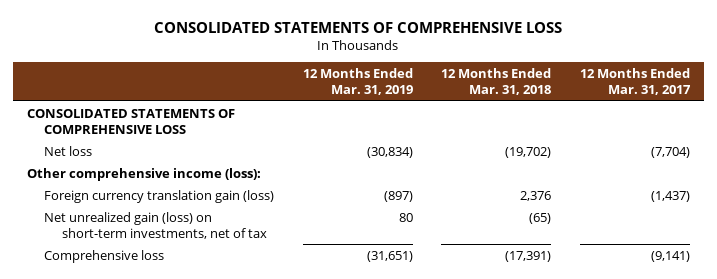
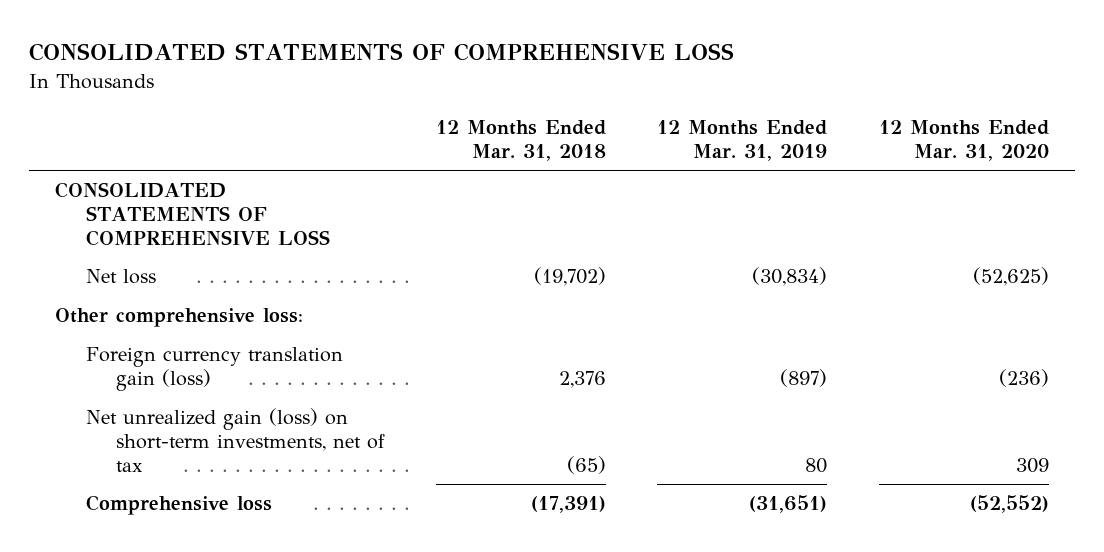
[579,68,691,96] 12 Months Ended Mar. 31, 2017 -> none
none -> [878,120,1049,161] 12 Months Ended Mar. 31, 2020
[27,167,262,181] Other comprehensive income (loss): -> [55,308,304,328] Other comprehensive loss:

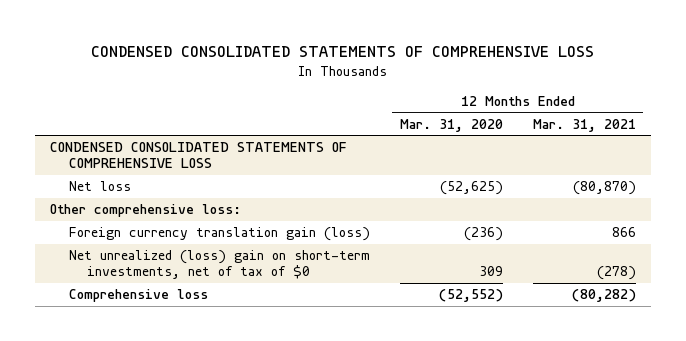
[29,43,735,62] CONSOLIDATED STATEMENTS OF COMPREHENSIVE LOSS -> [90,45,594,57] CONDENSED CONSOLIDATED STATEMENTS OF COMPREHENSIVE LOSS
[435,120,606,161] 12 Months Ended Mar. 31, 2018 -> none
[657,120,828,161] 12 Months Ended Mar. 31, 2019 -> none
none -> [532,118,636,132] Mar. 31, 2021
[55,182,330,246] CONSOLIDATED STATEMENTS OF COMPREHENSIVE LOSS -> [50,142,348,169] CONDENSED CONSOLIDATED STATEMENTS OF COMPREHENSIVE LOSS
[85,408,386,472] Net unrealized gain (loss) on short-term investments, net of tax -> [68,250,370,280] Net unrealized (loss) gain on short-term investments, net of tax of $0

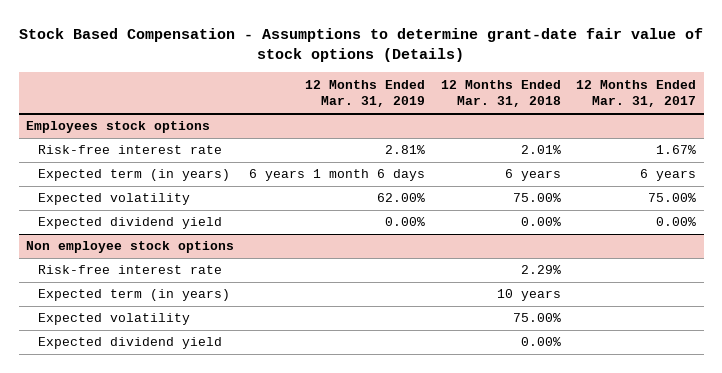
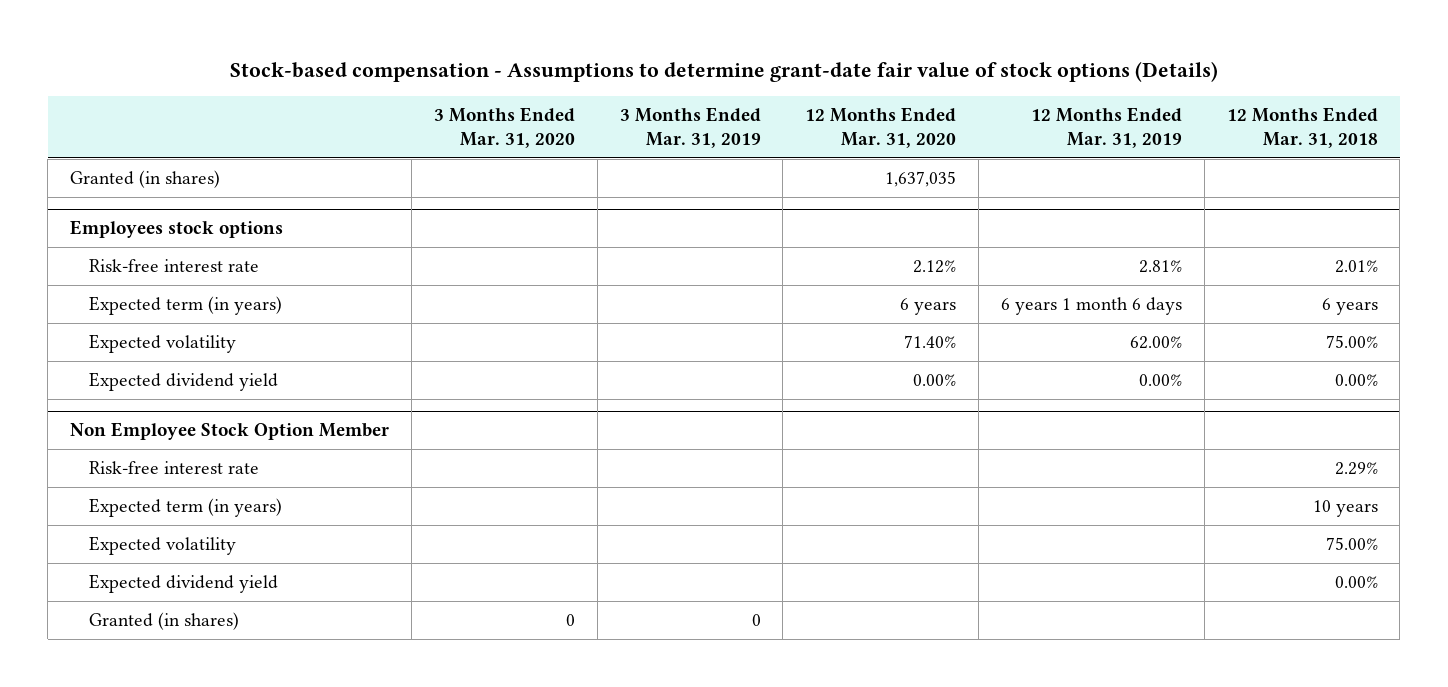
[19,27,704,63] Stock Based Compensation - Assumptions to determine grant-date fair value of stock options (Details) -> [229,61,1218,83] Stock-based compensation - Assumptions to determine grant-date fair value of stock options (Details)
[575,79,696,108] 12 Months Ended Mar. 31, 2017 -> none
none -> [433,107,575,149] 3 Months Ended Mar. 31, 2020
none -> [619,107,761,149] 3 Months Ended Mar. 31, 2019
none -> [805,107,957,149] 12 Months Ended Mar. 31, 2020
none -> [70,170,221,189] Granted (in shares)
[26,241,235,254] Non employee stock options -> [70,422,390,441] Non Employee Stock Option Member
none -> [89,612,240,631] Granted (in shares)

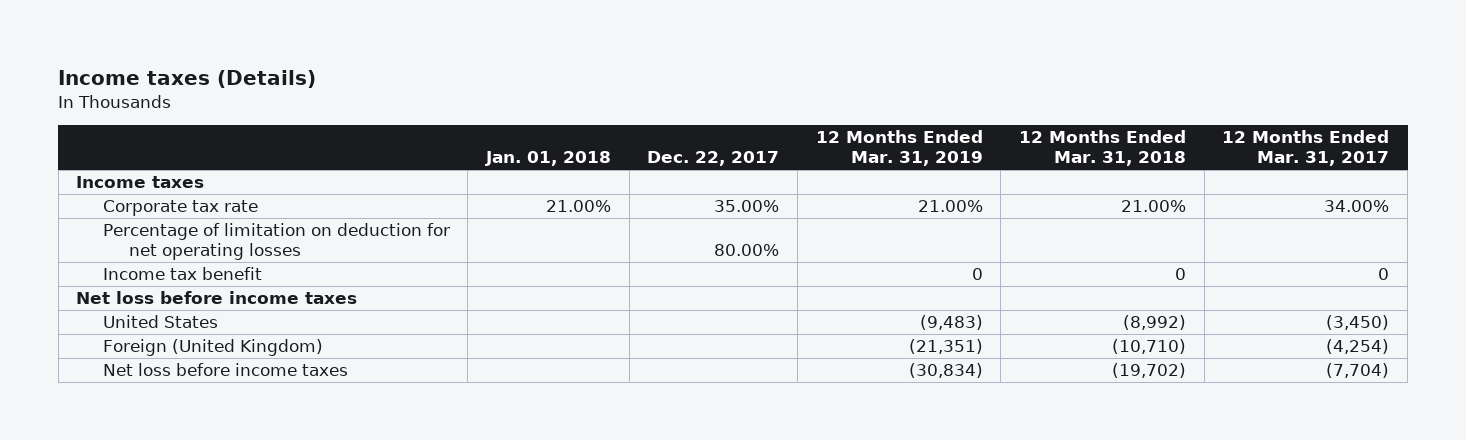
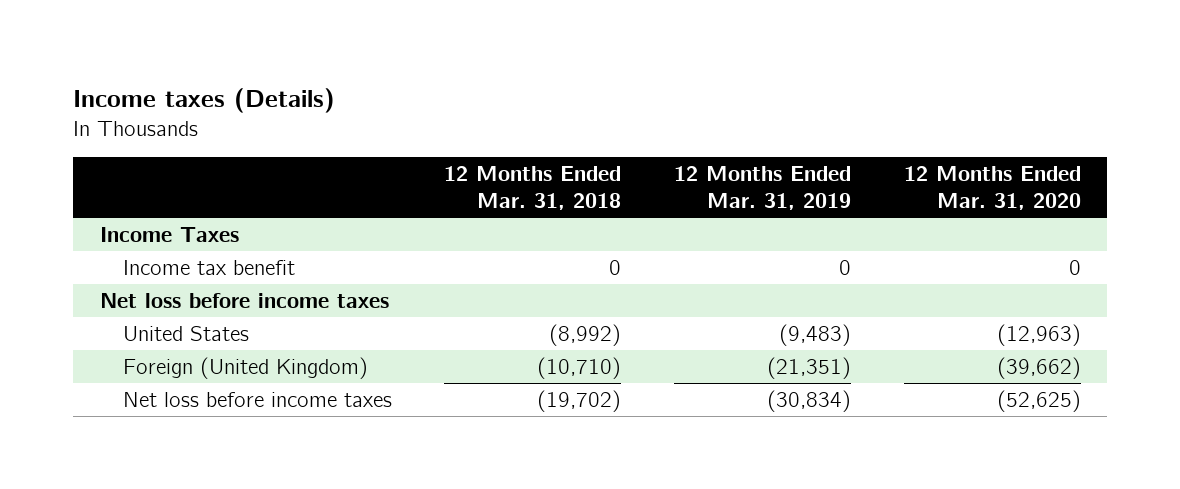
[484,151,611,167] Jan. 01, 2018 -> none
[647,151,780,167] Dec. 22, 2017 -> none
[1222,130,1390,167] 12 Months Ended Mar. 31, 2017 -> none
none -> [903,165,1081,211] 12 Months Ended Mar. 31, 2020
[102,200,258,217] Corporate tax rate -> none
[102,223,450,261] Percentage of limitation on deduction for net operating losses -> none
[76,176,205,189] Income taxes -> [99,226,239,242] Income Taxes

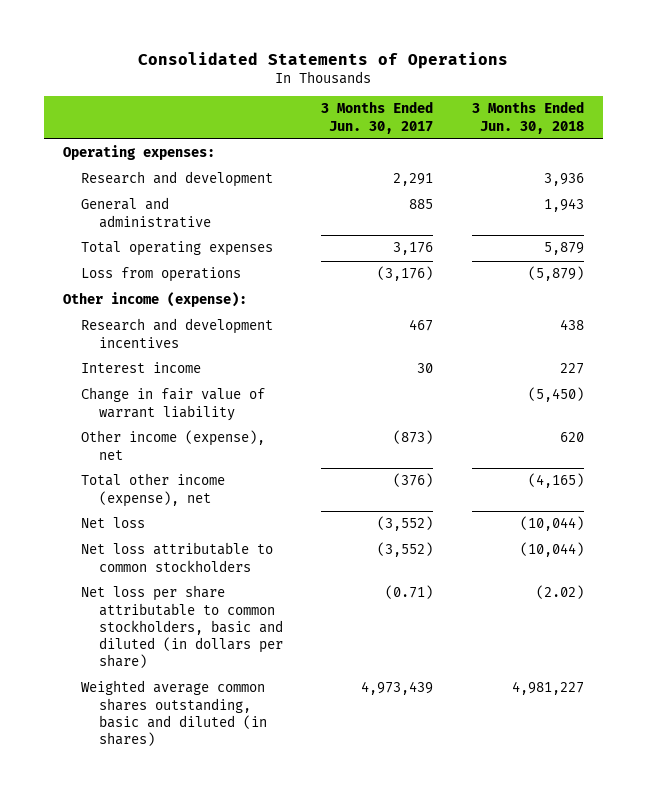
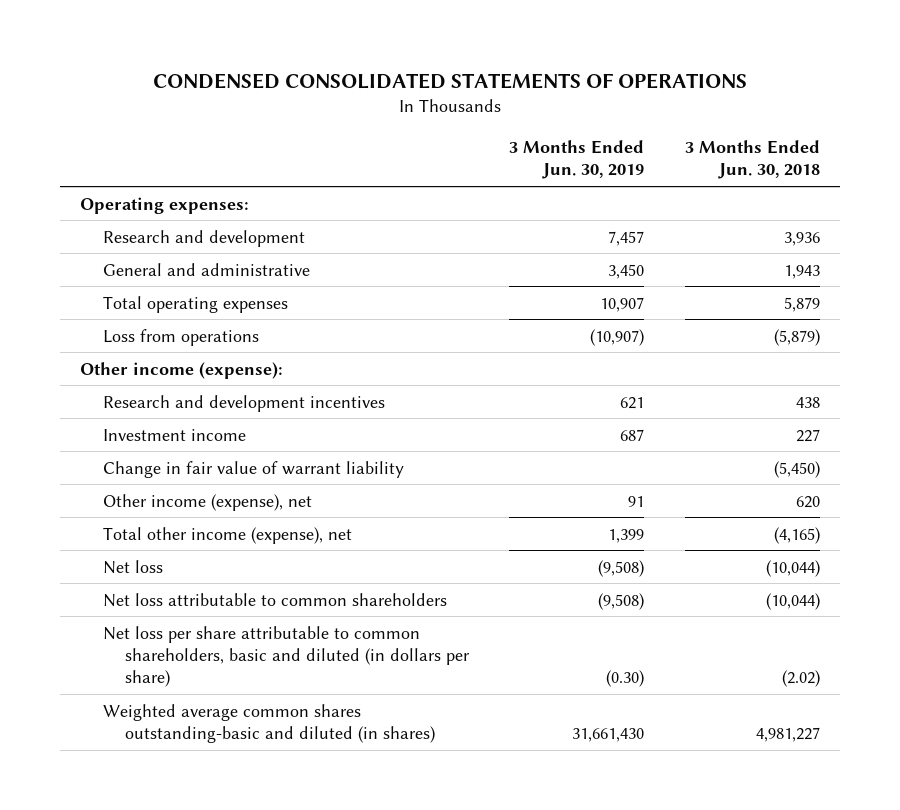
[138,51,509,69] Consolidated Statements of Operations -> [152,73,747,90] CONDENSED CONSOLIDATED STATEMENTS OF OPERATIONS
[321,101,434,134] 3 Months Ended Jun. 30, 2017 -> none
none -> [509,139,645,180] 3 Months Ended Jun. 30, 2019
[81,362,202,374] Interest income -> [102,428,246,441] Investment income
[81,542,274,572] Net loss attributable to common stockholders -> [102,592,447,607] Net loss attributable to common shareholders
[81,585,284,669] Net loss per share attributable to common stockholders, basic and diluted (in dollars per share) -> [102,625,471,688] Net loss per share attributable to common shareholders, basic and diluted (in dollars per share)
[81,680,268,747] Weighted average common shares outstanding, basic and diluted (in shares) -> [102,703,436,744] Weighted average common shares outstanding-basic and diluted (in shares)

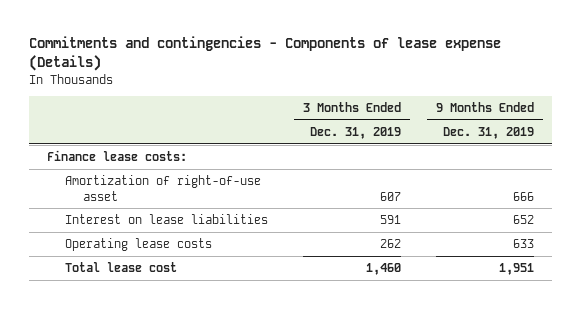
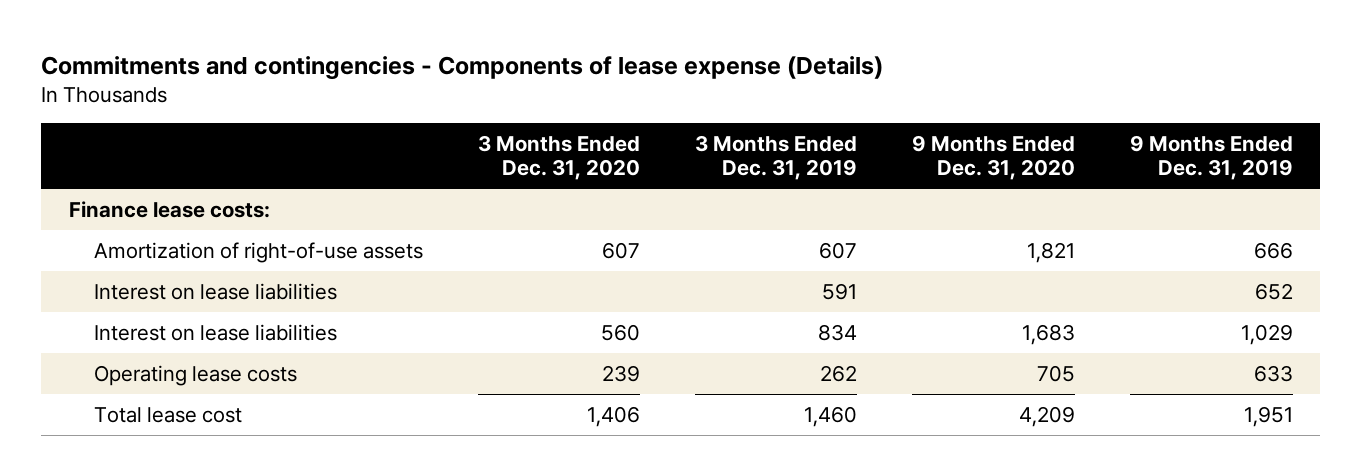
none -> [478,134,641,181] 3 Months Ended Dec. 31, 2020
none -> [911,134,1075,181] 9 Months Ended Dec. 31, 2020
[64,175,261,201] Amortization of right-of-use asset -> [94,241,424,263] Amortization of right-of-use assets
none -> [94,323,338,341] Interest on lease liabilities

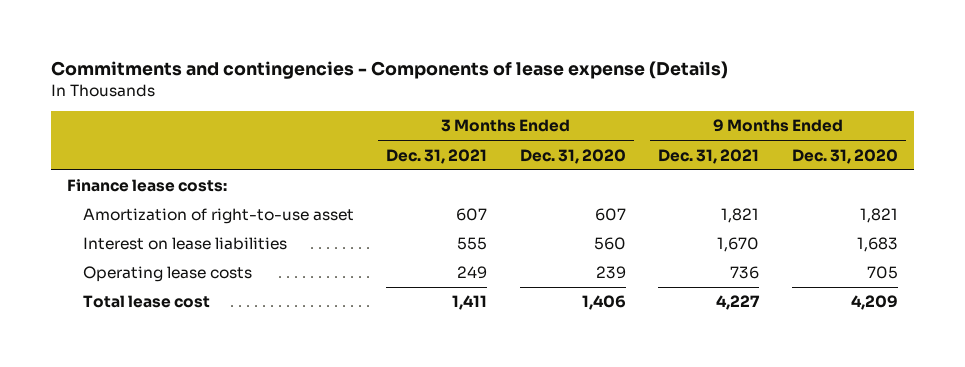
[695,134,858,181] 3 Months Ended Dec. 31, 2019 -> none
[1129,134,1293,181] 9 Months Ended Dec. 31, 2019 -> none
none -> [386,148,488,164] Dec. 31, 2021
none -> [658,148,760,164] Dec. 31, 2021
[94,282,338,300] Interest on lease liabilities -> none
[94,241,424,263] Amortization of right-of-use assets -> [82,208,354,225] Amortization of right-to-use asset

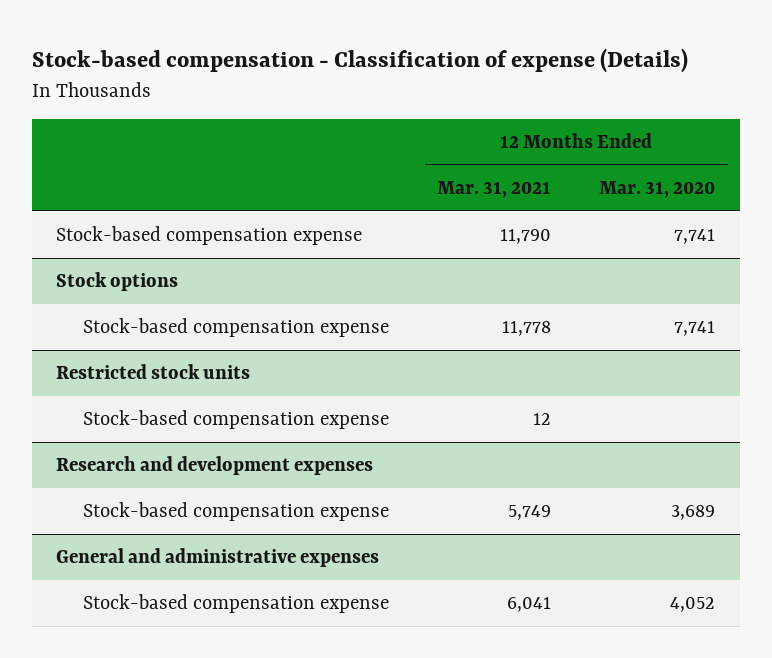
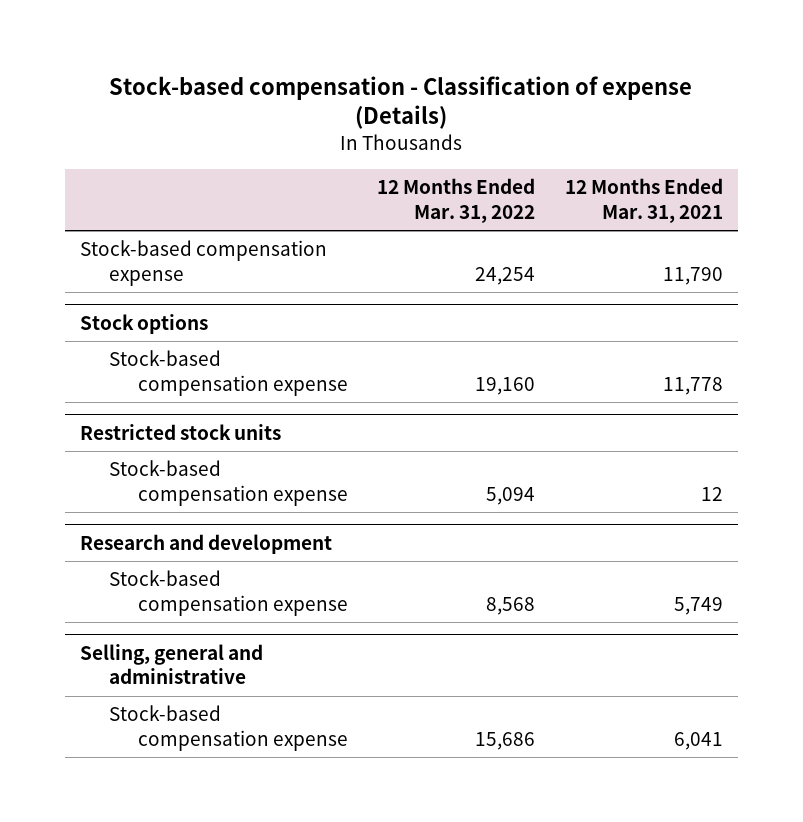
[599,180,716,198] Mar. 31, 2020 -> none
none -> [377,178,536,224] 12 Months Ended Mar. 31, 2022
[56,456,374,476] Research and development expenses -> [79,533,332,554] Research and development
[56,548,380,568] General and administrative expenses -> [79,643,263,685] Selling, general and administrative

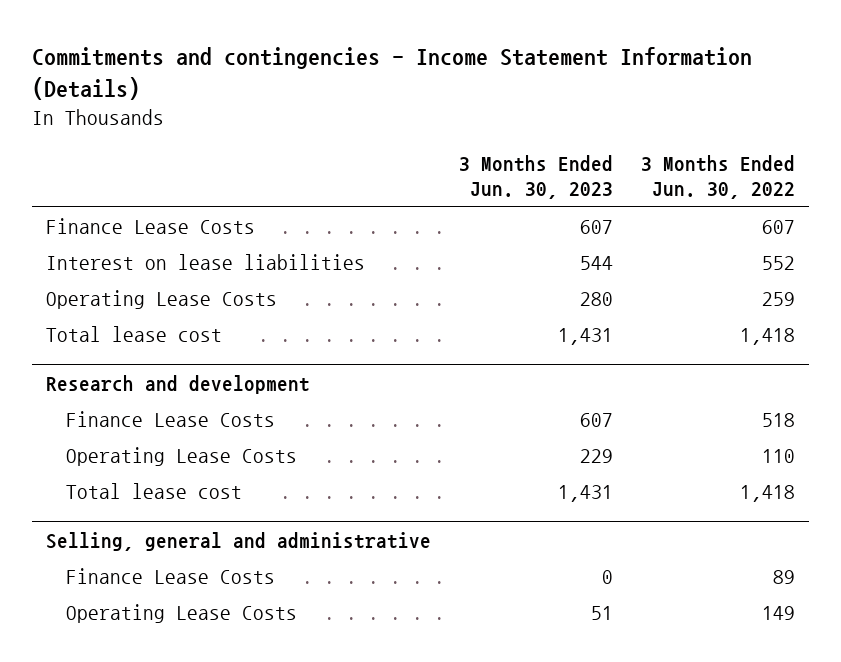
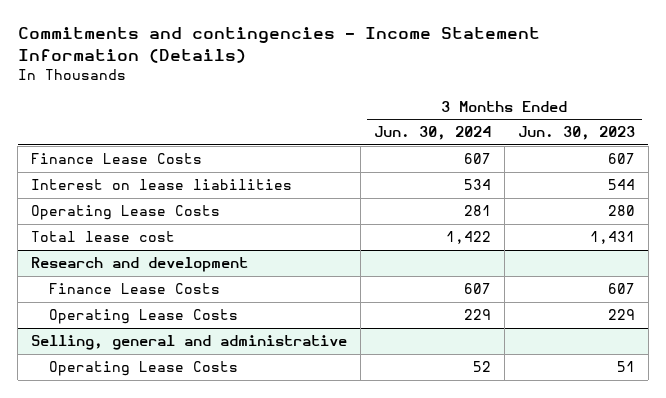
[640,154,795,200] 3 Months Ended Jun. 30, 2022 -> none
none -> [373,126,491,141] Jun. 30, 2024
[66,482,243,499] Total lease cost -> none
[66,567,276,584] Finance Lease Costs -> none

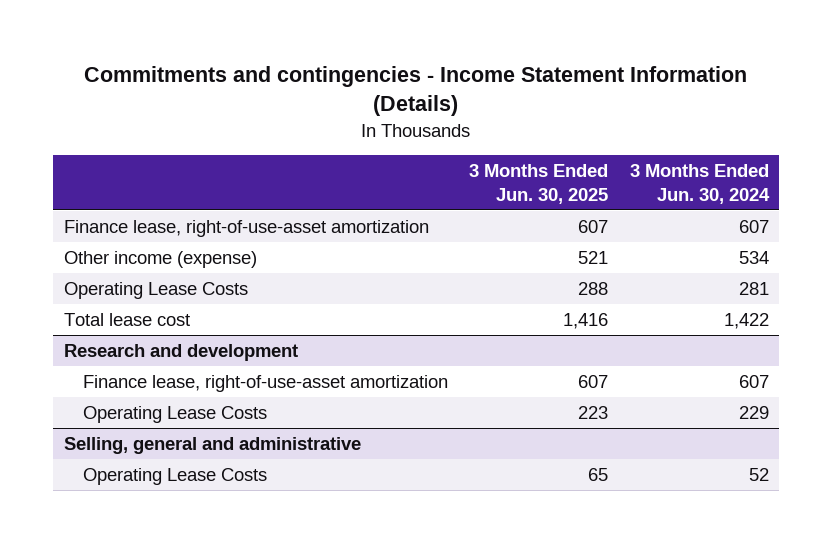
[517,126,635,141] Jun. 30, 2023 -> none
none -> [469,163,609,205] 3 Months Ended Jun. 30, 2025
[31,153,203,165] Finance Lease Costs -> [63,219,429,237] Finance lease, right-of-use-asset amortization
[31,179,293,191] Interest on lease liabilities -> [63,250,257,268] Other income (expense)
[49,283,221,295] Finance Lease Costs -> [83,374,449,392] Finance lease, right-of-use-asset amortization

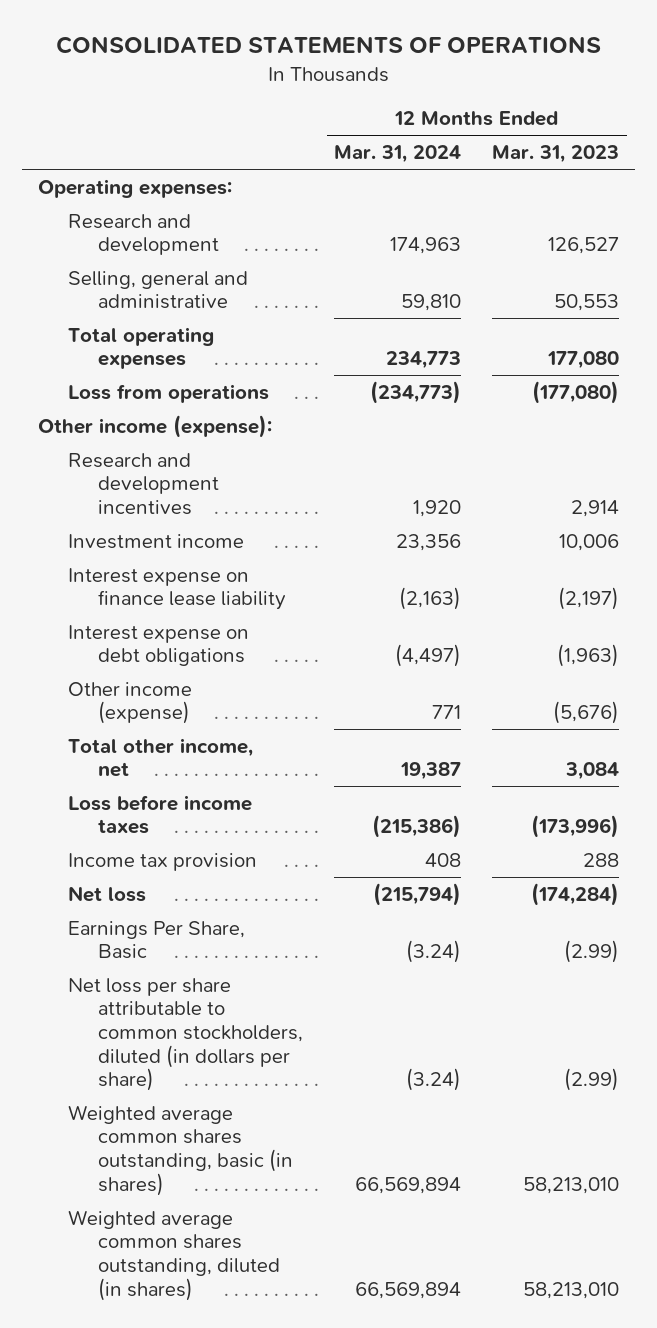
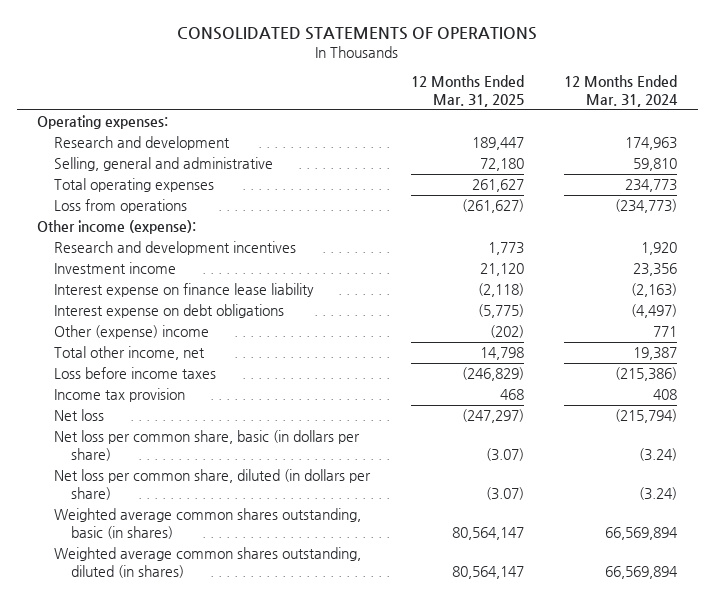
[492,144,620,163] Mar. 31, 2023 -> none
none -> [410,74,524,107] 12 Months Ended Mar. 31, 2025
[67,681,192,725] Other income (expense) -> [53,325,209,340] Other (expense) income
[67,920,245,960] Earnings Per Share, Basic -> [53,430,360,462] Net loss per common share, basic (in dollars per share)
[67,977,304,1092] Net loss per share attributable to common stockholders, diluted (in dollars per share) -> [53,469,371,501] Net loss per common share, diluted (in dollars per share)

